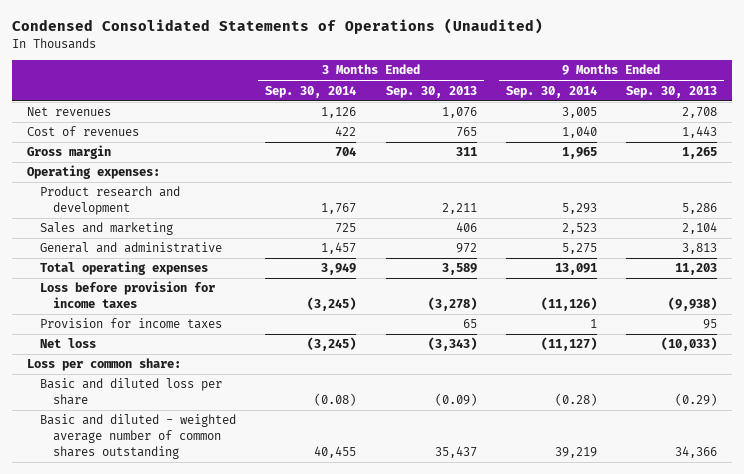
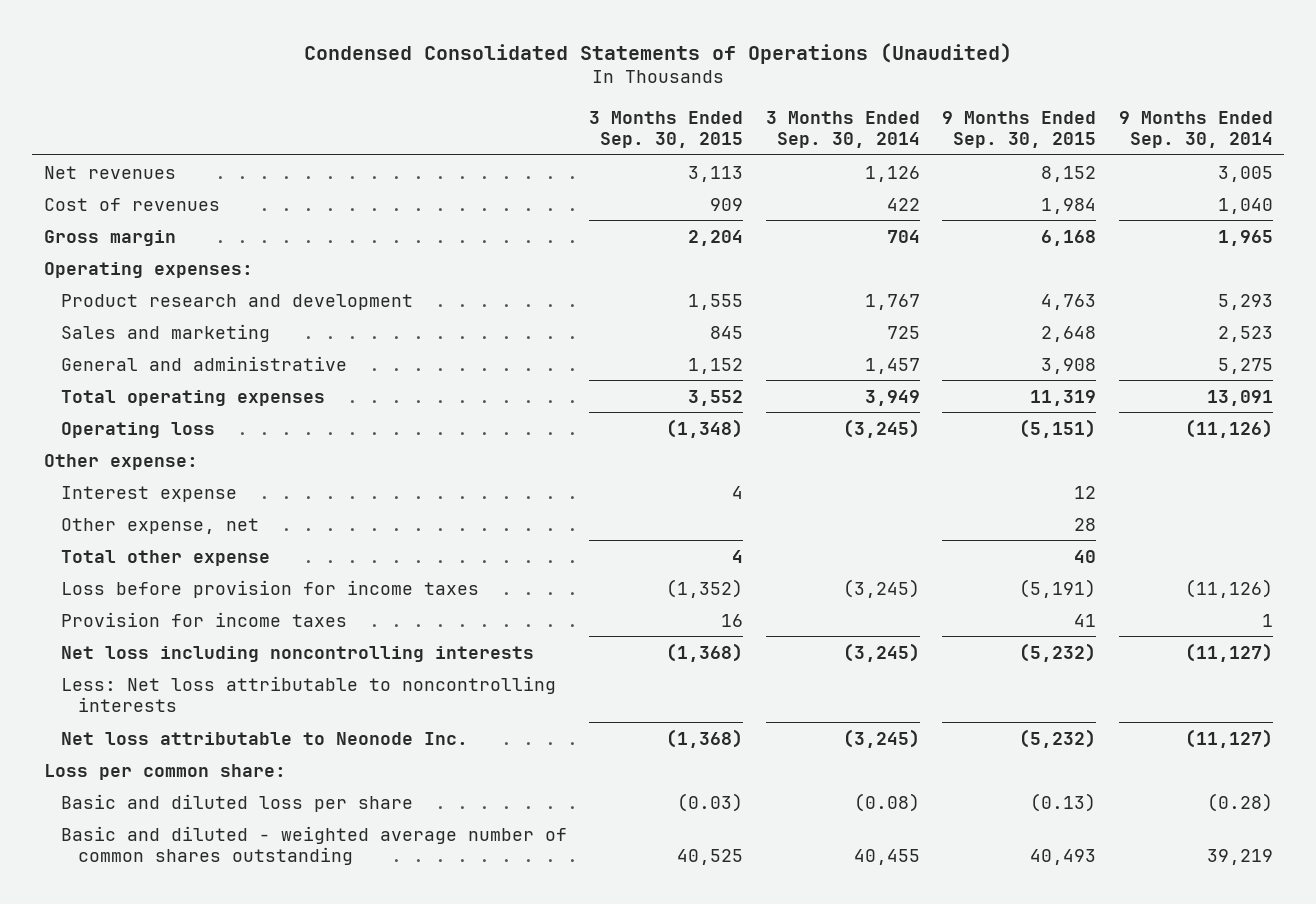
[385,85,477,98] Sep. 30, 2013 -> none
[626,85,718,98] Sep. 30, 2013 -> none
none -> [589,110,744,148] 3 Months Ended Sep. 30, 2015
none -> [942,110,1097,148] 9 Months Ended Sep. 30, 2015
none -> [60,421,215,438] Operating loss
none -> [43,453,198,470] Other expense:
none -> [60,485,237,502] Interest expense
none -> [60,517,259,534] Other expense, net
none -> [60,549,270,566] Total other expense
none -> [60,645,534,662] Net loss including noncontrolling interests
none -> [60,675,556,712] Less: Net loss attributable to noncontrolling interests
[39,338,96,349] Net loss -> [60,731,468,745] Net loss attributable to Neonode Inc.

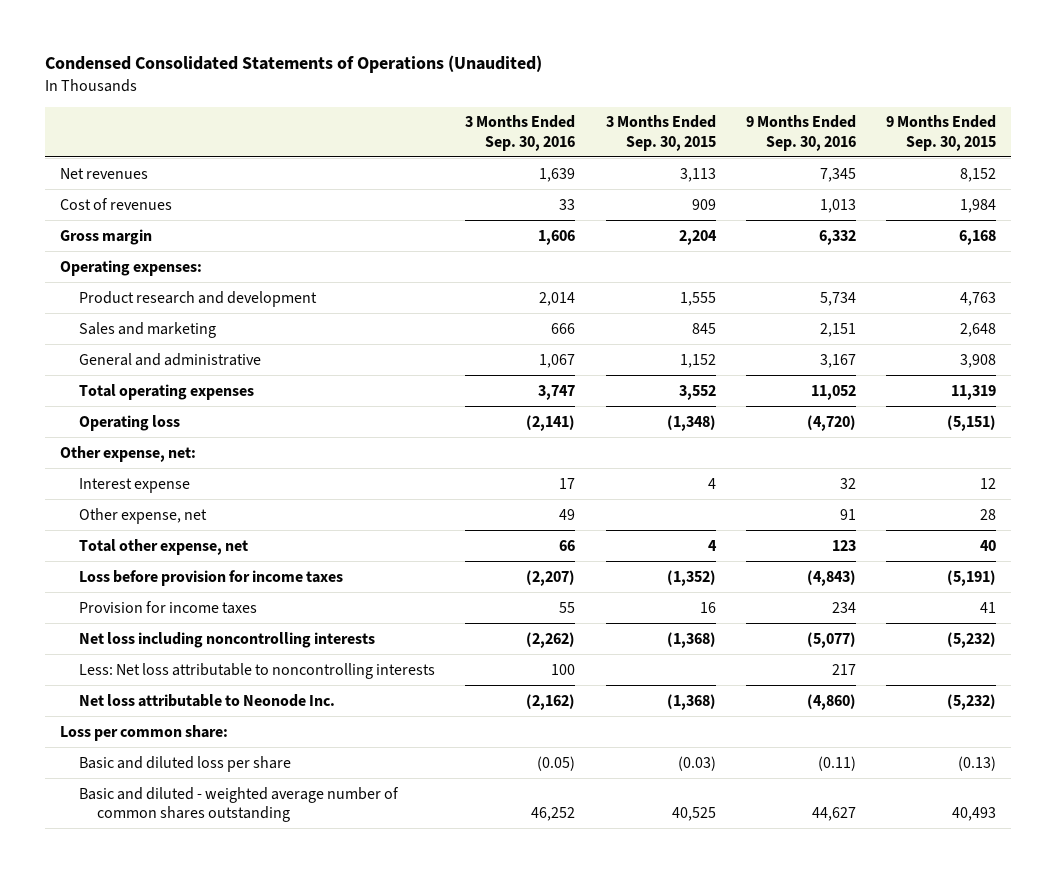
[765,110,920,148] 3 Months Ended Sep. 30, 2014 -> none
[1118,110,1273,148] 9 Months Ended Sep. 30, 2014 -> none
none -> [465,115,576,151] 3 Months Ended Sep. 30, 2016
none -> [745,115,856,151] 9 Months Ended Sep. 30, 2016
[43,453,198,470] Other expense: -> [60,445,197,462] Other expense, net:
[60,549,270,566] Total other expense -> [78,538,248,555] Total other expense, net

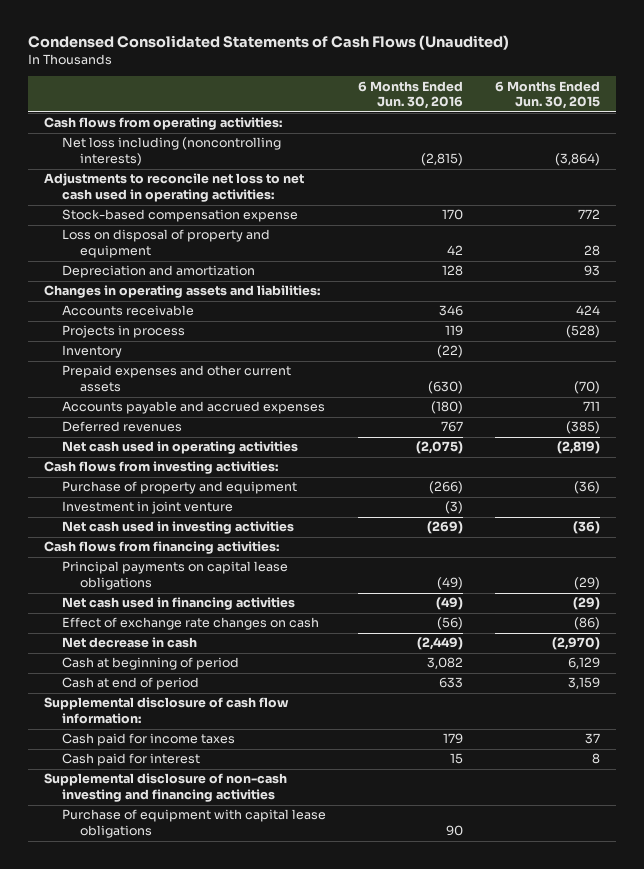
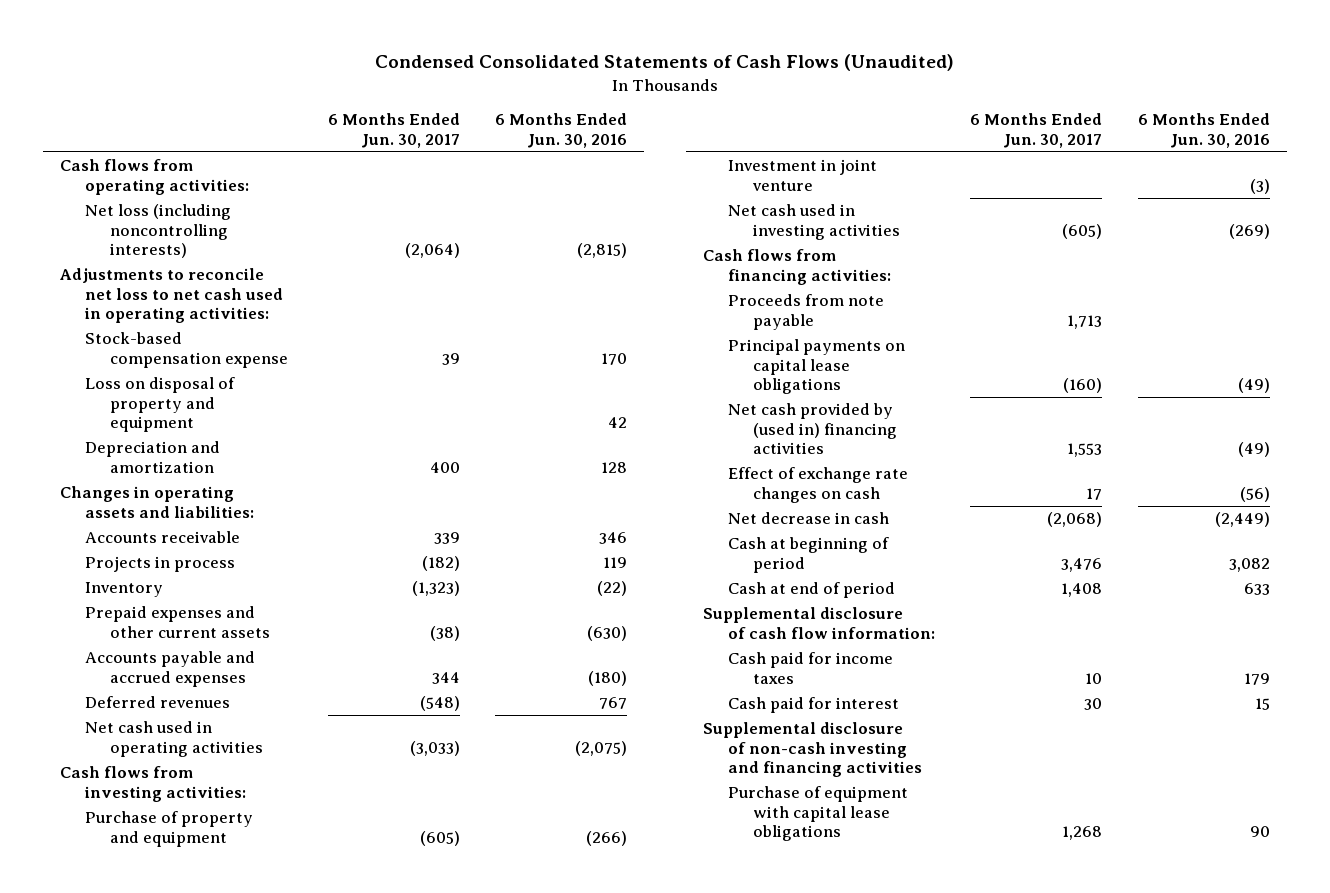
[494,80,600,110] 6 Months Ended Jun. 30, 2015 -> none
none -> [327,113,460,148] 6 Months Ended Jun. 30, 2017
[61,137,281,167] Net loss including (noncontrolling interests) -> [85,204,232,259] Net loss (including noncontrolling interests)
none -> [728,294,885,330] Proceeds from note payable
[61,597,295,611] Net cash used in financing activities -> [728,403,897,455] Net cash provided by (used in) financing activities

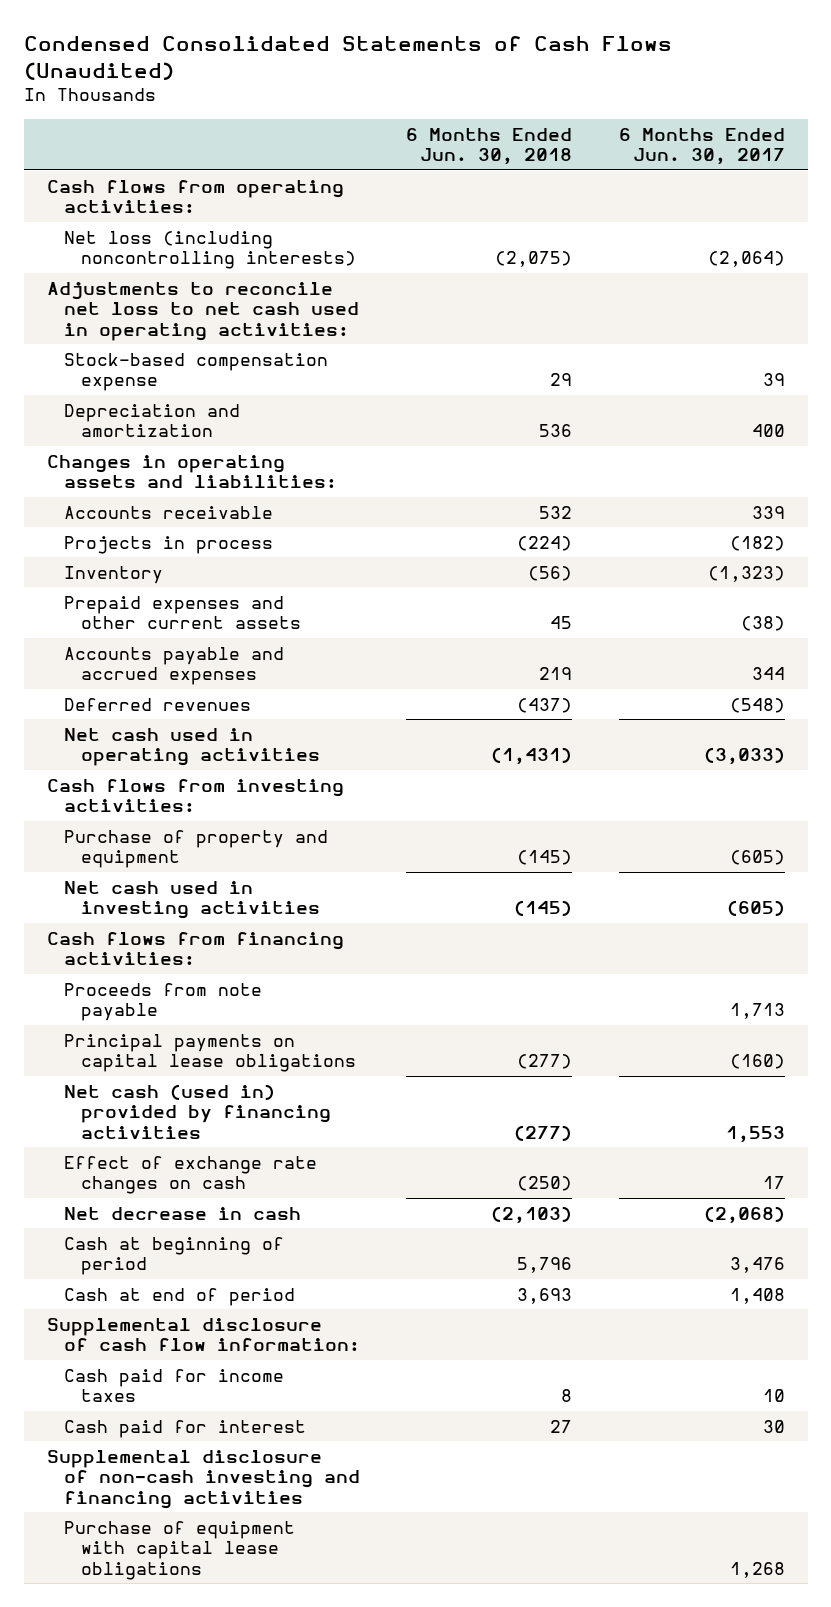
[494,113,627,148] 6 Months Ended Jun. 30, 2016 -> none
none -> [406,127,573,166] 6 Months Ended Jun. 30, 2018
[85,377,236,433] Loss on disposal of property and equipment -> none
[728,159,878,191] Investment in joint venture -> none
[728,403,897,455] Net cash provided by (used in) financing activities -> [64,1083,332,1139] Net cash (used in) provided by financing activities

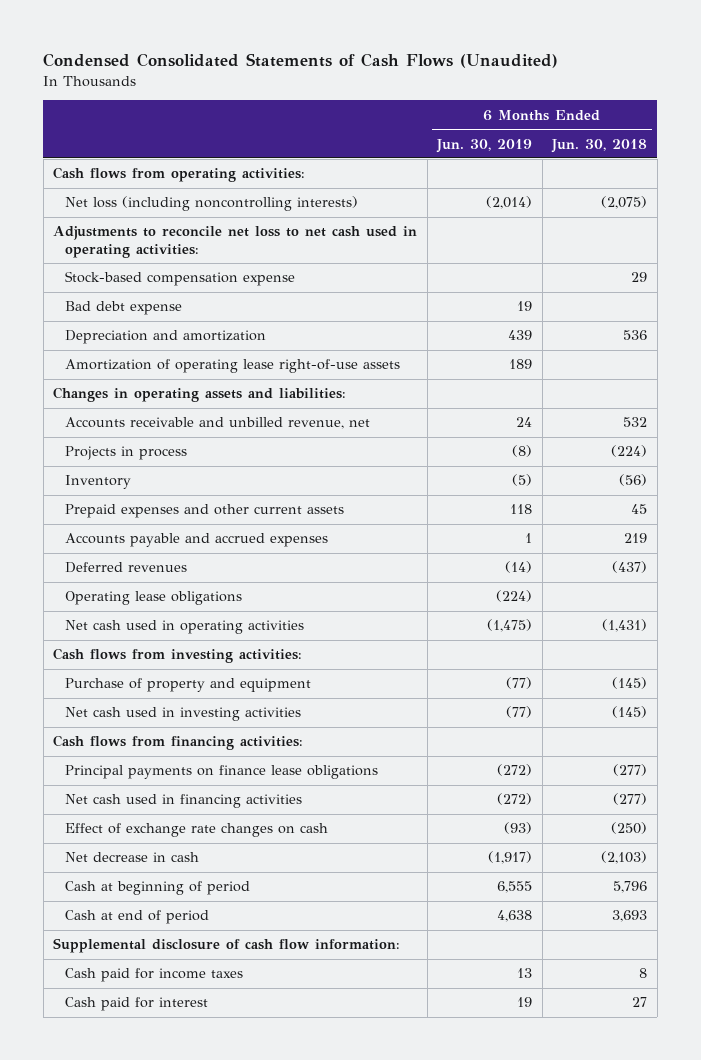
[618,127,785,166] 6 Months Ended Jun. 30, 2017 -> none
none -> [436,138,533,153] Jun. 30, 2019
none -> [64,301,182,316] Bad debt expense
none -> [64,359,400,374] Amortization of operating lease right-of-use assets
[64,505,274,519] Accounts receivable -> [64,417,370,430] Accounts receivable and unbilled revenue, net
none -> [64,591,242,606] Operating lease obligations
[64,982,263,1022] Proceeds from note payable -> none
[64,1033,357,1073] Principal payments on capital lease obligations -> [64,765,378,780] Principal payments on finance lease obligations
[64,1083,332,1139] Net cash (used in) provided by financing activities -> [64,794,302,809] Net cash used in financing activities
[46,1449,361,1509] Supplemental disclosure of non-cash investing and financing activities -> none
[64,1520,296,1580] Purchase of equipment with capital lease obligations -> none

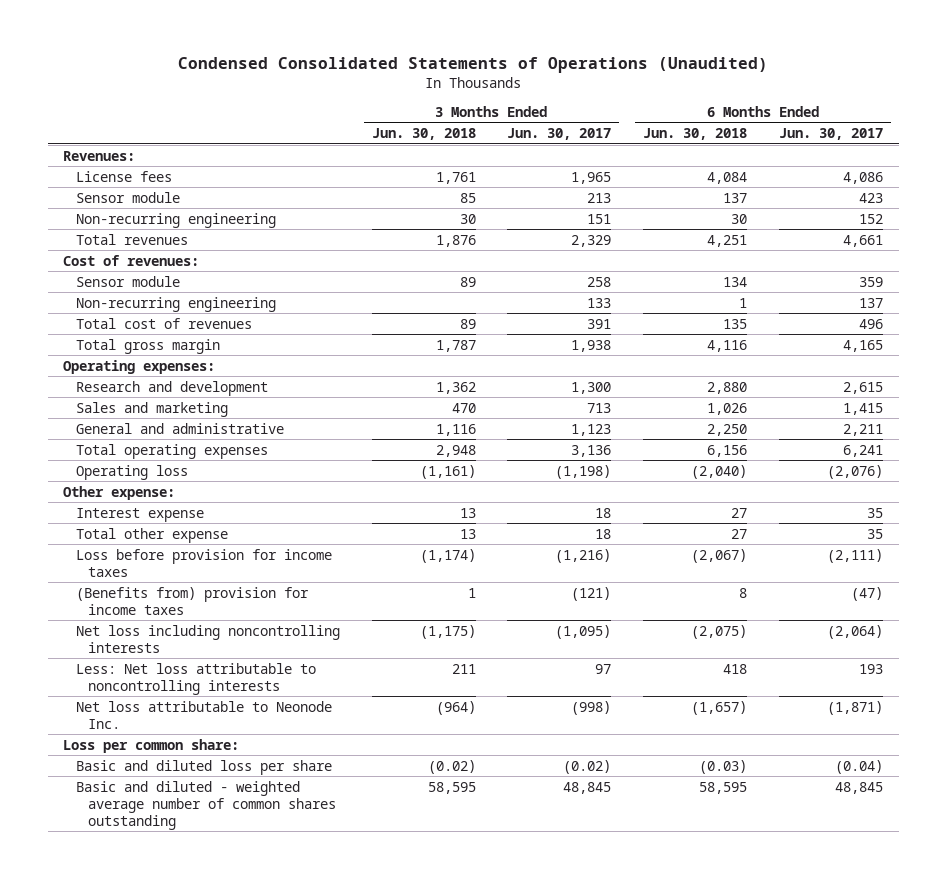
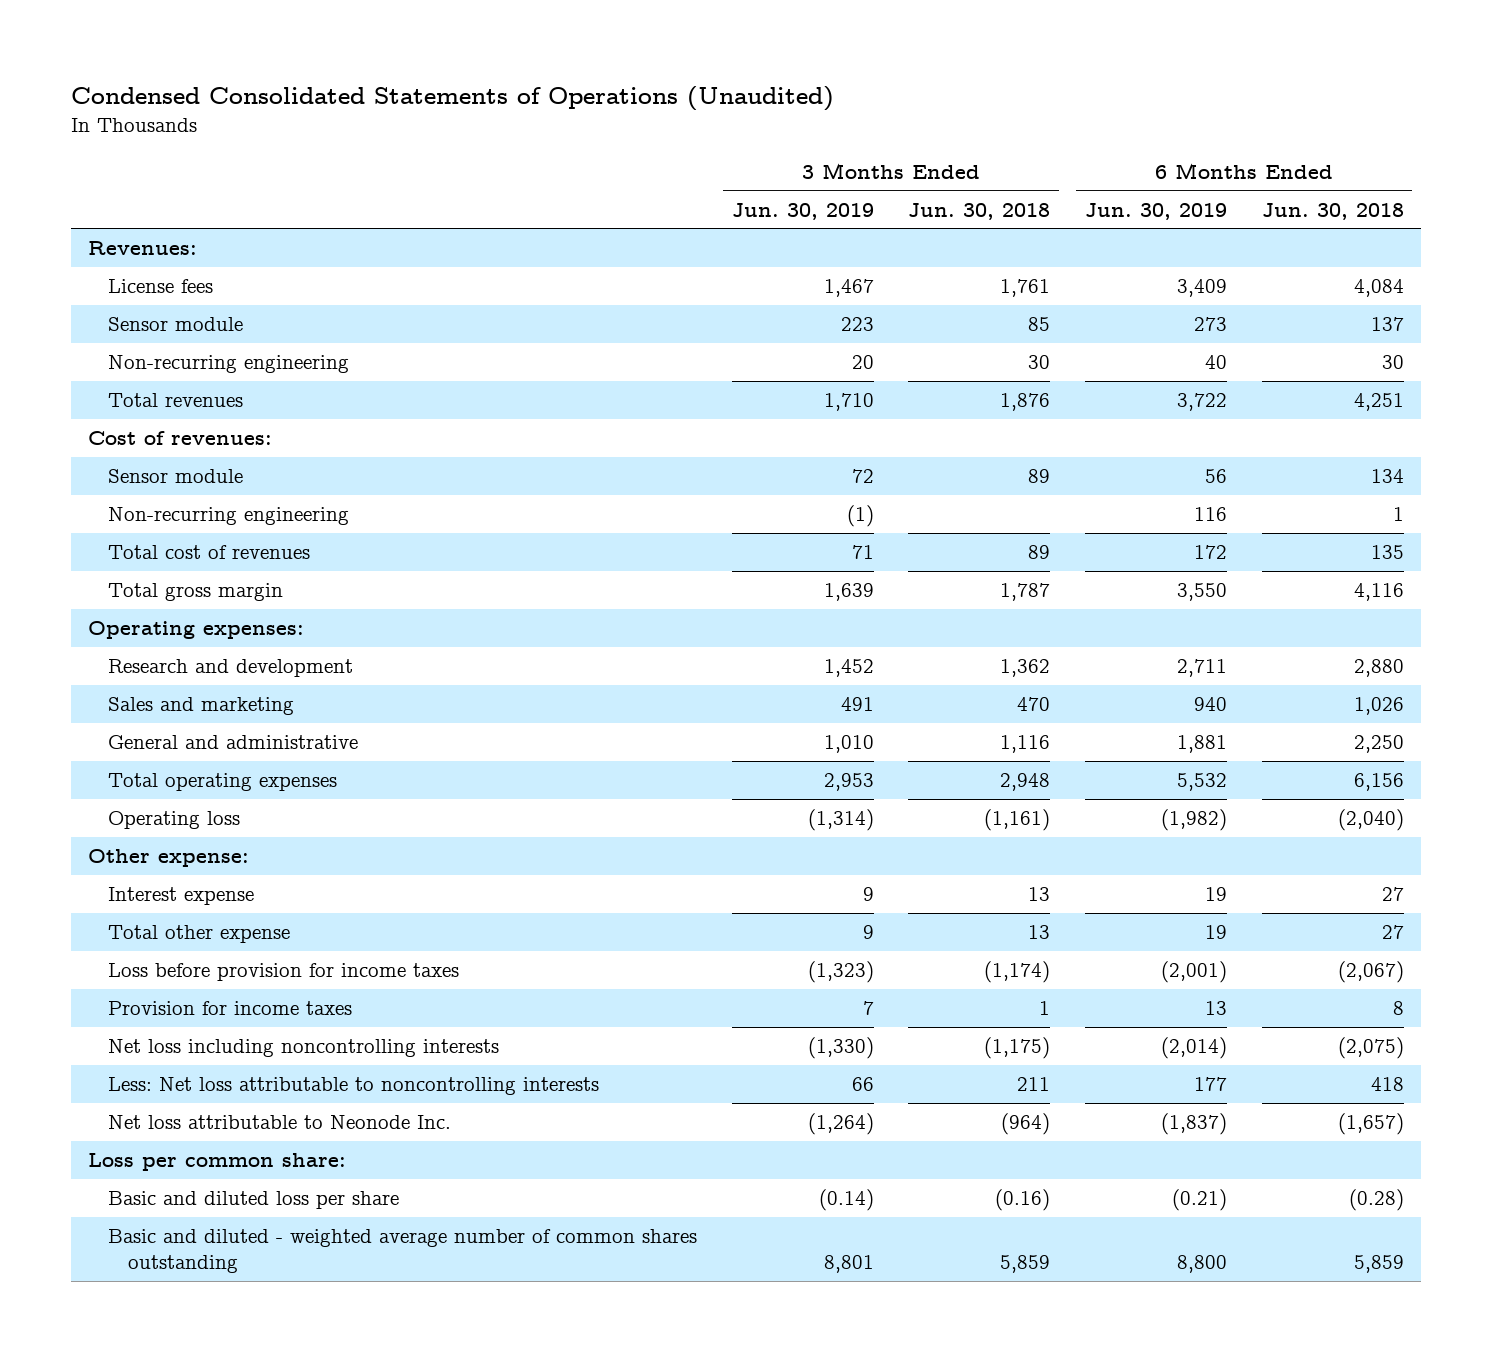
[507,128,612,141] Jun. 30, 2017 -> none
[778,128,883,141] Jun. 30, 2017 -> none
none -> [731,202,874,220] Jun. 30, 2019
none -> [1084,202,1227,220] Jun. 30, 2019
[75,586,309,615] (Benefits from) provision for income taxes -> [108,1001,353,1016] Provision for income taxes
[427,759,476,774] (0.02) -> [995,1189,1051,1212] (0.16)
[699,759,748,774] (0.03) -> [1348,1189,1404,1212] (0.28)
[427,781,476,794] 58,595 -> [1000,1255,1051,1274] 5,859
[699,781,748,794] 58,595 -> [1353,1255,1404,1274] 5,859

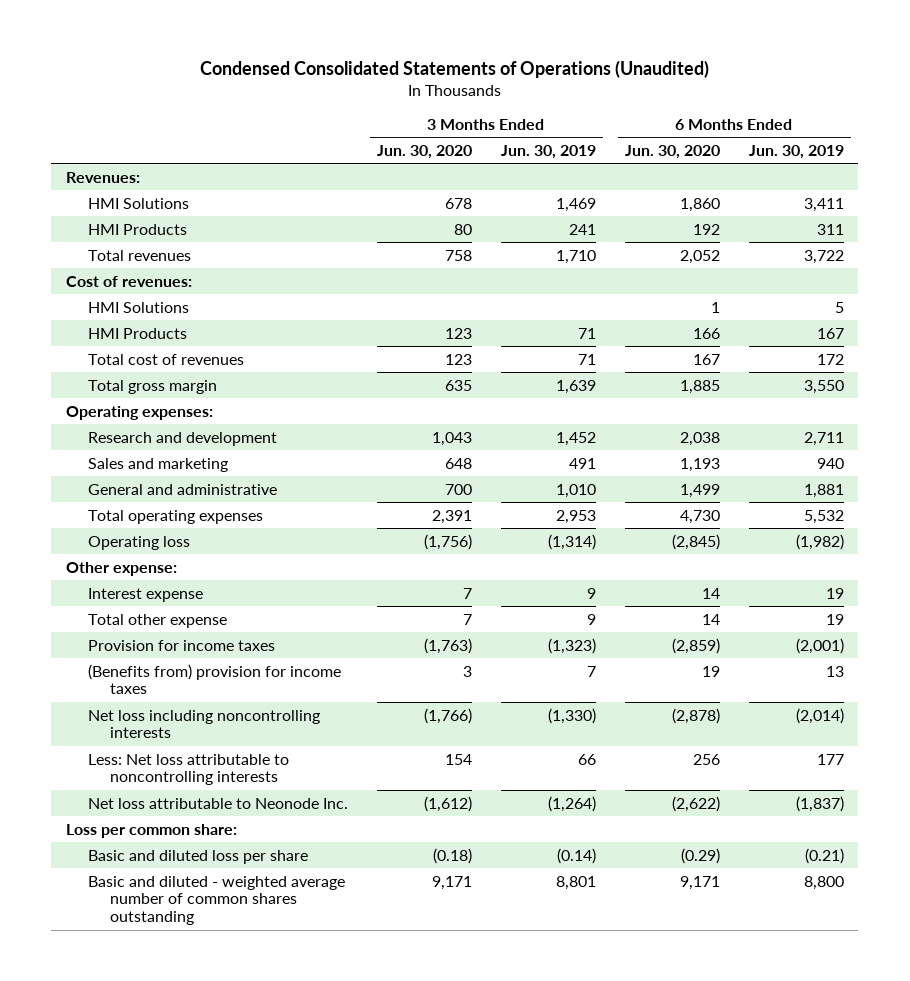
[908,202,1051,220] Jun. 30, 2018 -> none
[1261,202,1404,220] Jun. 30, 2018 -> none
none -> [376,144,472,159] Jun. 30, 2020
none -> [624,144,720,159] Jun. 30, 2020
[108,279,214,294] License fees -> none
[108,317,244,332] Sensor module -> none
[108,355,350,374] Non-recurring engineering -> none
none -> [88,197,190,209] HMI Solutions
none -> [88,223,188,235] HMI Products
[108,469,244,484] Sensor module -> none
[108,507,350,526] Non-recurring engineering -> none
none -> [88,301,190,313] HMI Solutions
none -> [88,327,188,339] HMI Products
[108,963,460,982] Loss before provision for income taxes -> [88,639,276,651] Provision for income taxes
[108,1001,353,1016] Provision for income taxes -> [88,663,342,695] (Benefits from) provision for income taxes

